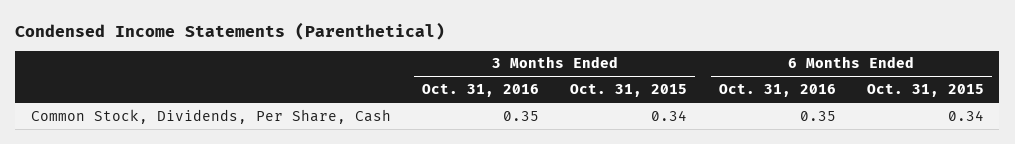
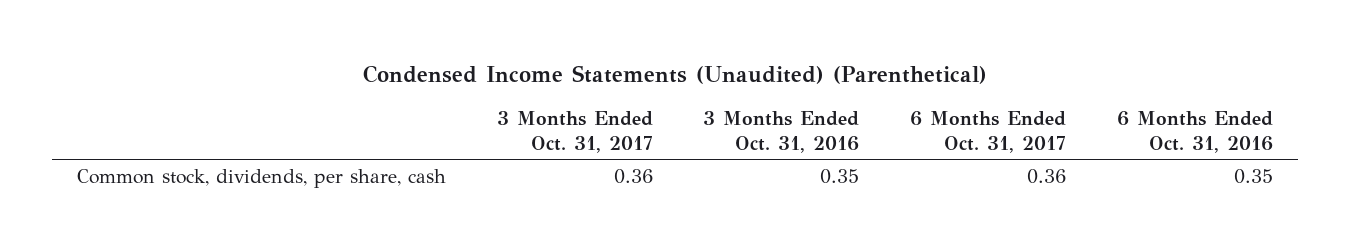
[15,21,446,40] Condensed Income Statements (Parenthetical) -> [362,64,987,84] Condensed Income Statements (Unaudited) (Parenthetical)
[570,84,688,98] Oct. 31, 2015 -> none
[866,84,984,98] Oct. 31, 2015 -> none
none -> [496,110,653,153] 3 Months Ended Oct. 31, 2017
none -> [909,110,1066,153] 6 Months Ended Oct. 31, 2017
[30,108,391,124] Common Stock, Dividends, Per Share, Cash -> [76,169,446,189] Common stock, dividends, per share, cash

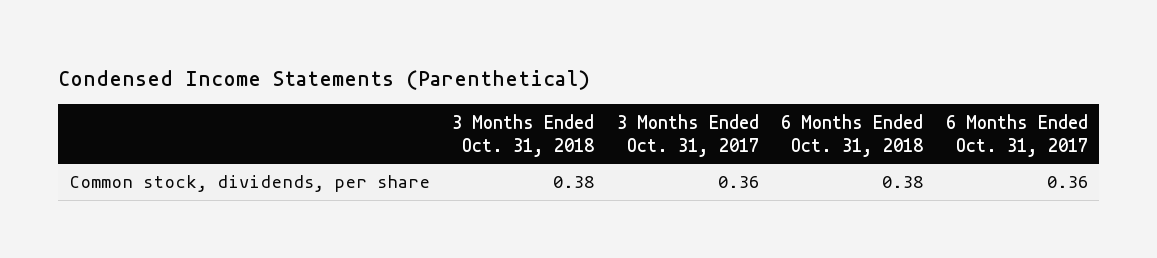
[362,64,987,84] Condensed Income Statements (Unaudited) (Parenthetical) -> [57,70,590,91] Condensed Income Statements (Parenthetical)
[703,110,860,153] 3 Months Ended Oct. 31, 2016 -> none
[1116,110,1273,153] 6 Months Ended Oct. 31, 2016 -> none
none -> [452,113,595,157] 3 Months Ended Oct. 31, 2018
none -> [781,113,924,157] 6 Months Ended Oct. 31, 2018
[76,169,446,189] Common stock, dividends, per share, cash -> [69,175,431,193] Common stock, dividends, per share

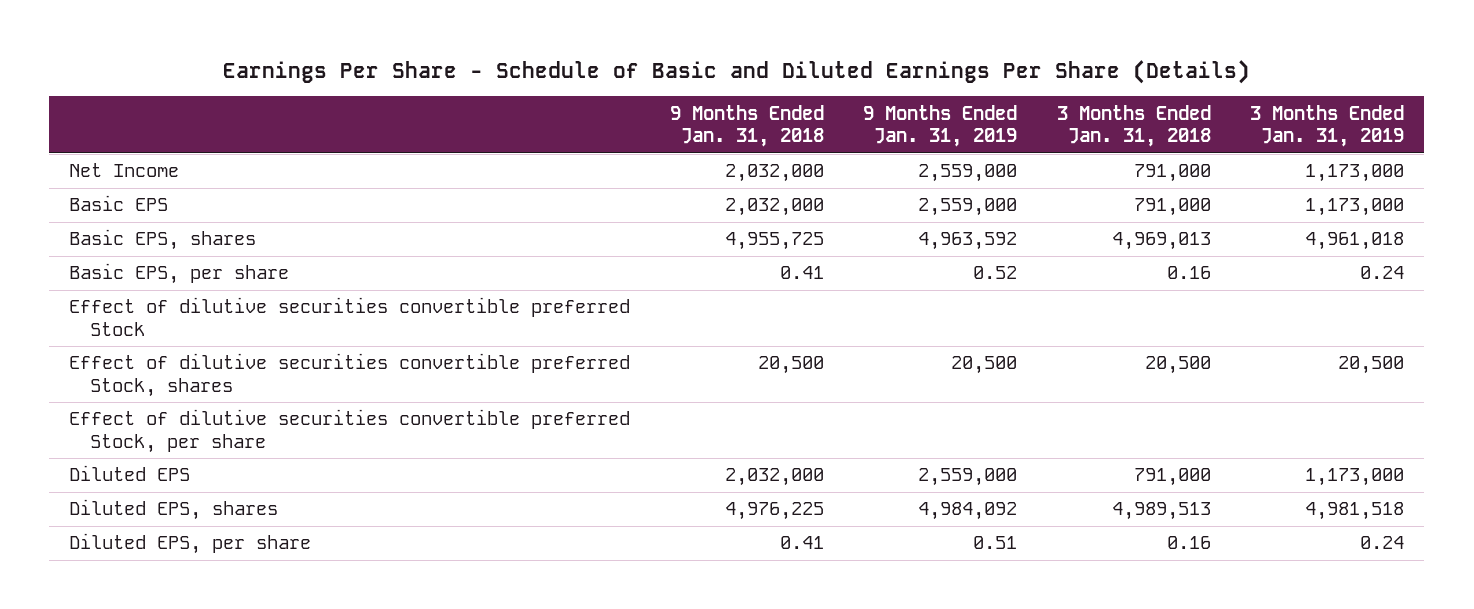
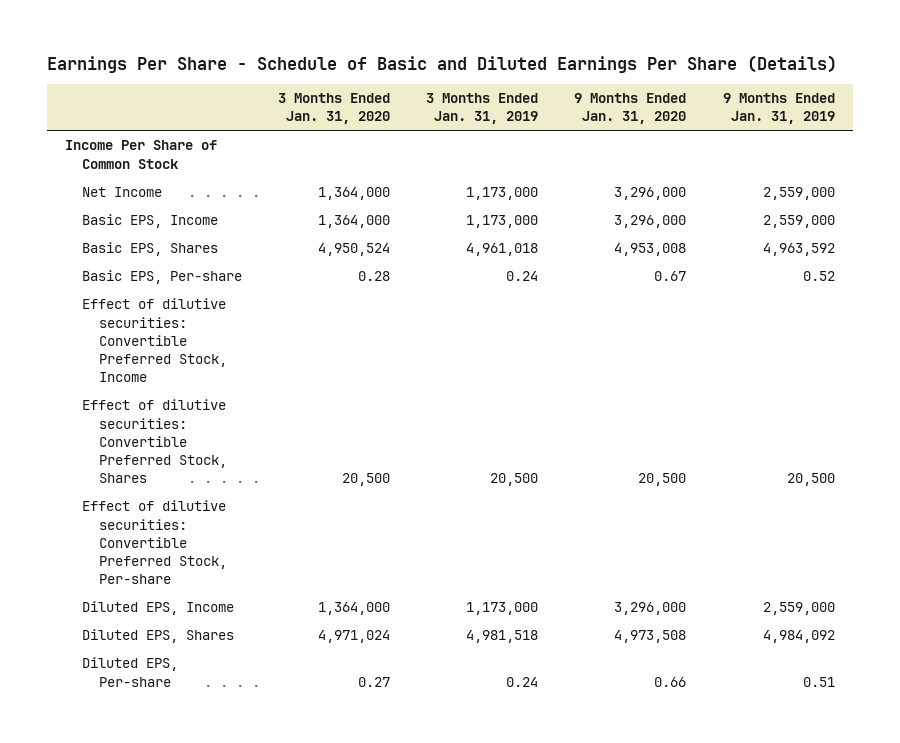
[669,104,824,147] 9 Months Ended Jan. 31, 2018 -> none
[1056,104,1211,147] 3 Months Ended Jan. 31, 2018 -> none
none -> [278,93,391,125] 3 Months Ended Jan. 31, 2020
none -> [574,93,687,125] 9 Months Ended Jan. 31, 2020
none -> [65,140,218,169] Income Per Share of Common Stock
[69,195,169,212] Basic EPS -> [82,214,219,229] Basic EPS, Income
[69,229,257,251] Basic EPS, shares -> [82,242,219,257] Basic EPS, Shares
[69,263,290,285] Basic EPS, per share -> [82,270,243,285] Basic EPS, Per-share
[69,297,631,336] Effect of dilutive securities convertible preferred Stock -> [82,298,227,383] Effect of dilutive securities: Convertible Preferred Stock, Income
[69,353,631,397] Effect of dilutive securities convertible preferred Stock, shares -> [82,399,227,484] Effect of dilutive securities: Convertible Preferred Stock, Shares
[69,409,631,453] Effect of dilutive securities convertible preferred Stock, per share -> [82,500,227,585] Effect of dilutive securities: Convertible Preferred Stock, Per-share
[69,465,191,482] Diluted EPS -> [82,601,235,616] Diluted EPS, Income
[69,499,279,521] Diluted EPS, shares -> [82,629,235,644] Diluted EPS, Shares
[69,533,312,555] Diluted EPS, per share -> [82,657,179,687] Diluted EPS, Per-share

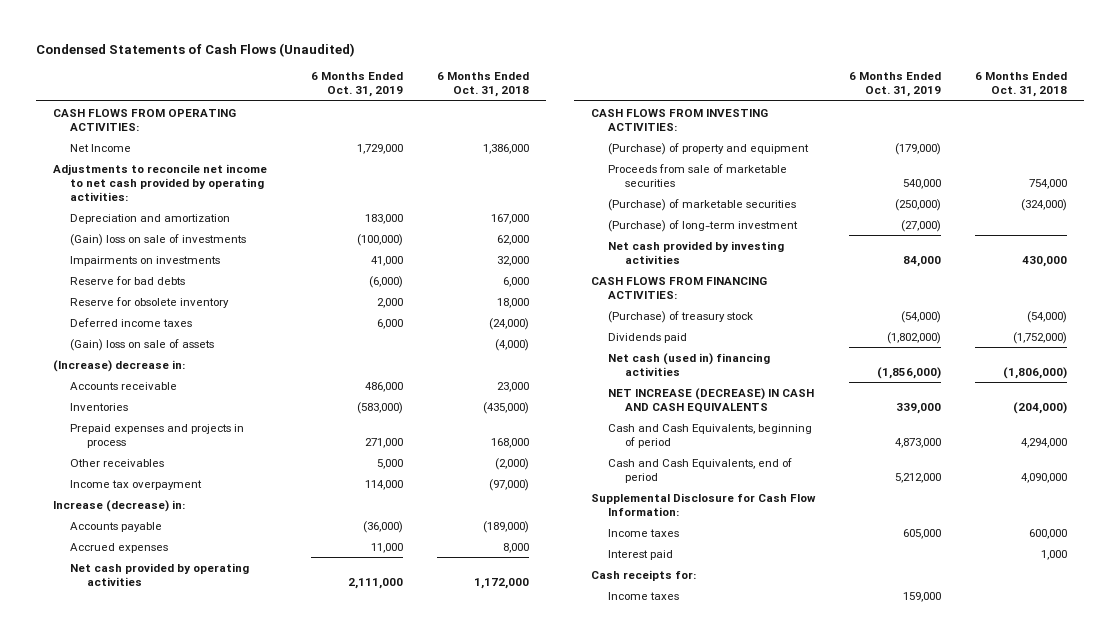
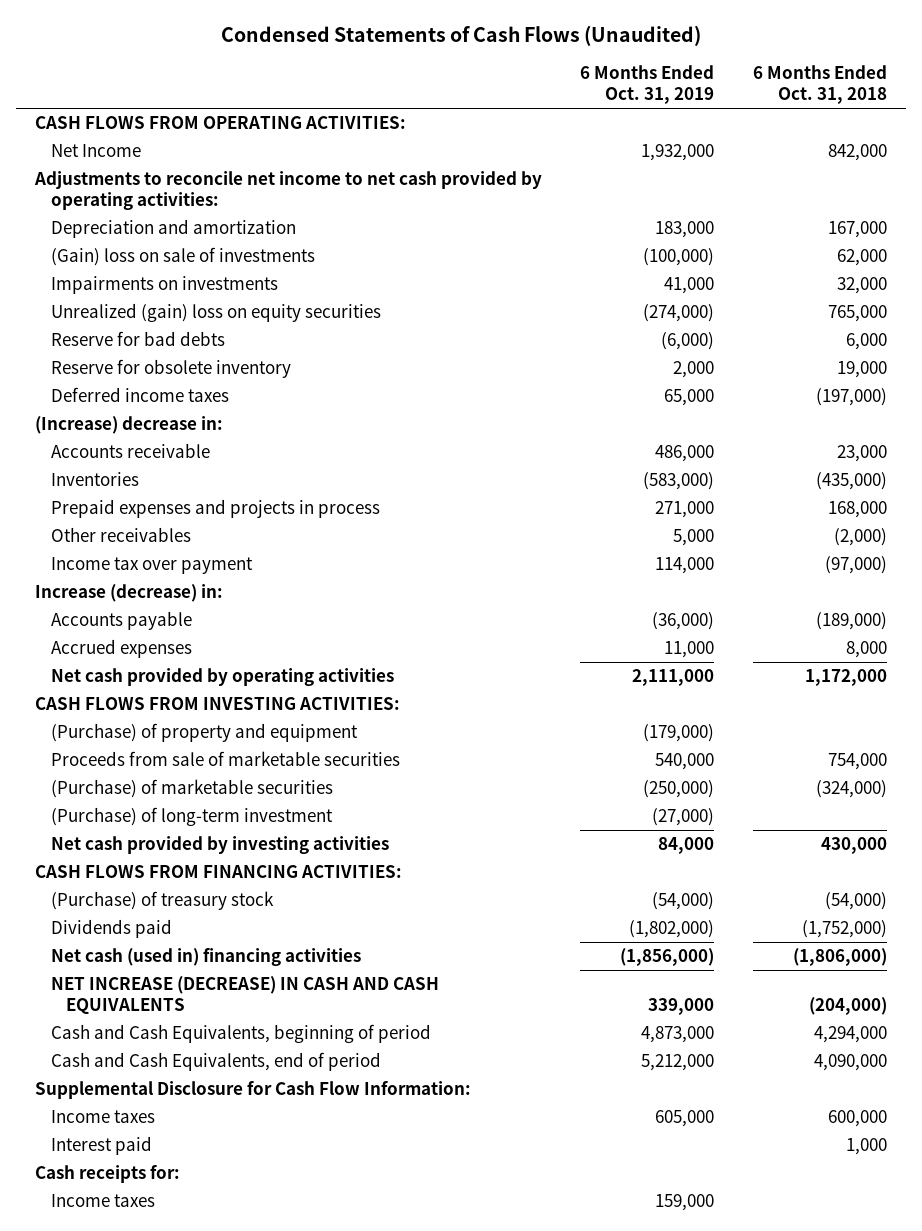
[356,143,403,154] 1,729,000 -> [641,144,715,162] 1,932,000
[482,143,529,154] 1,386,000 -> [827,144,887,162] 842,000
none -> [50,303,381,323] Unrealized (gain) loss on equity securities
[70,338,215,351] (Gain) loss on sale of assets -> none
[496,297,529,308] 18,000 -> [836,361,887,379] 19,000
[376,318,403,329] 6,000 -> [664,389,715,407] 65,000
[488,317,529,330] (24,000) -> [815,388,887,407] (197,000)
[70,479,203,490] Income tax overpayment -> [50,557,253,575] Income tax over payment

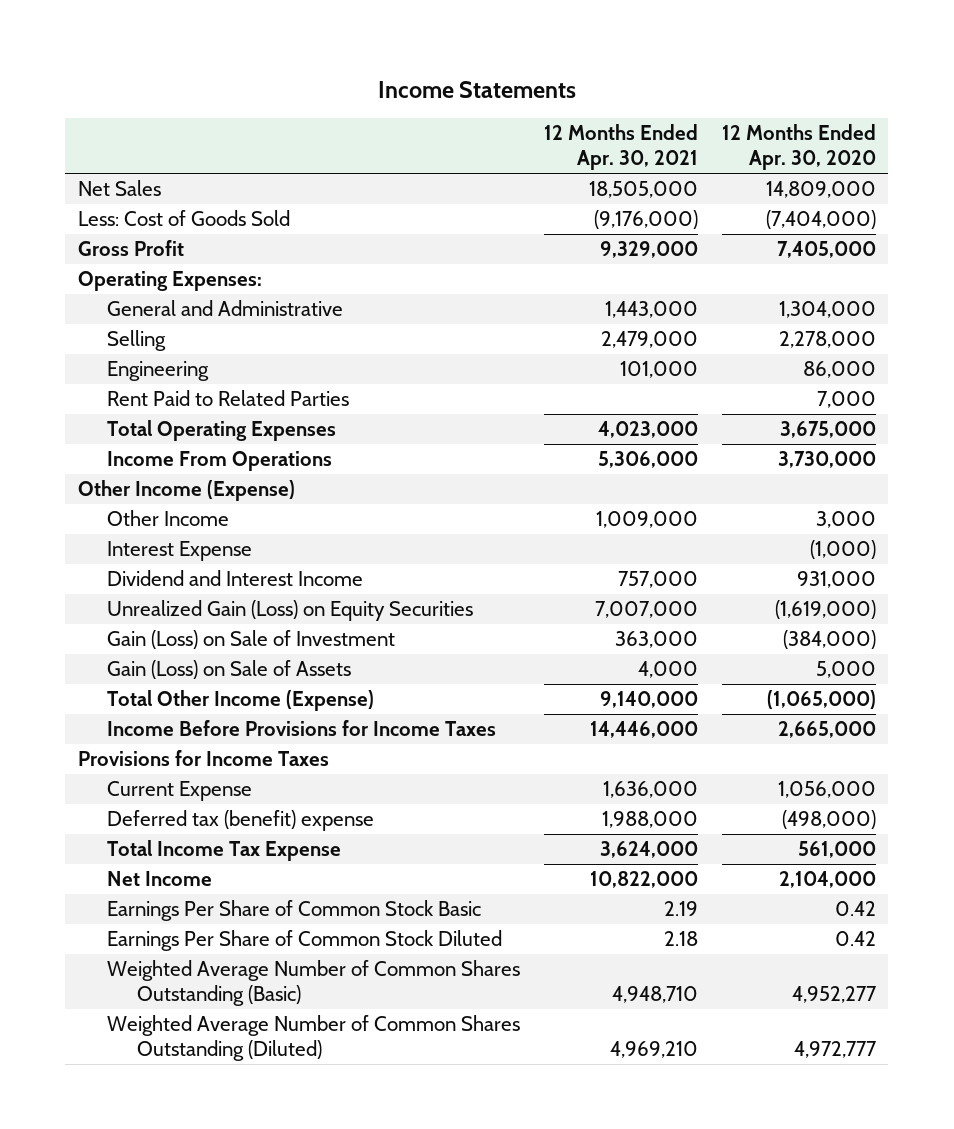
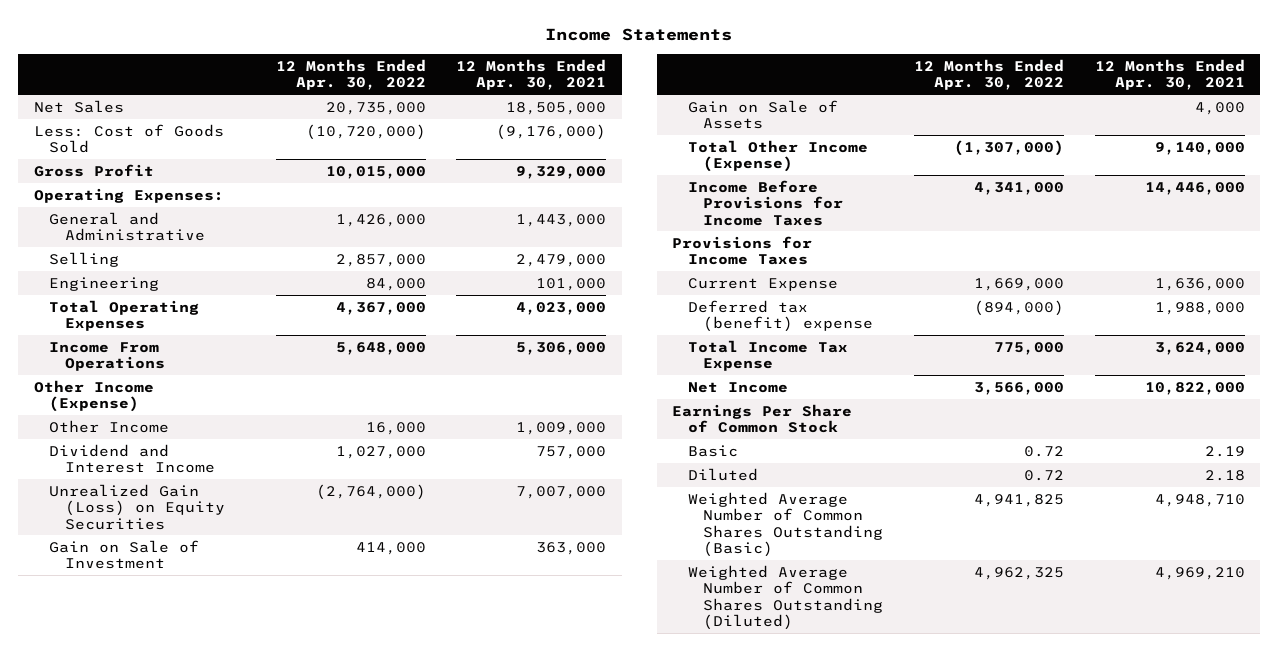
[722,124,877,171] 12 Months Ended Apr. 30, 2020 -> none
none -> [275,58,426,91] 12 Months Ended Apr. 30, 2022
[107,390,350,407] Rent Paid to Related Parties -> none
[107,541,253,562] Interest Expense -> none
[107,630,396,650] Gain (Loss) on Sale of Investment -> [49,539,200,570] Gain on Sale of Investment
[107,660,352,680] Gain (Loss) on Sale of Assets -> [687,99,838,130] Gain on Sale of Assets
none -> [671,403,852,434] Earnings Per Share of Common Stock
[107,900,482,922] Earnings Per Share of Common Stock Basic -> [687,444,738,457] Basic
[107,930,503,952] Earnings Per Share of Common Stock Diluted -> [687,467,758,481] Diluted

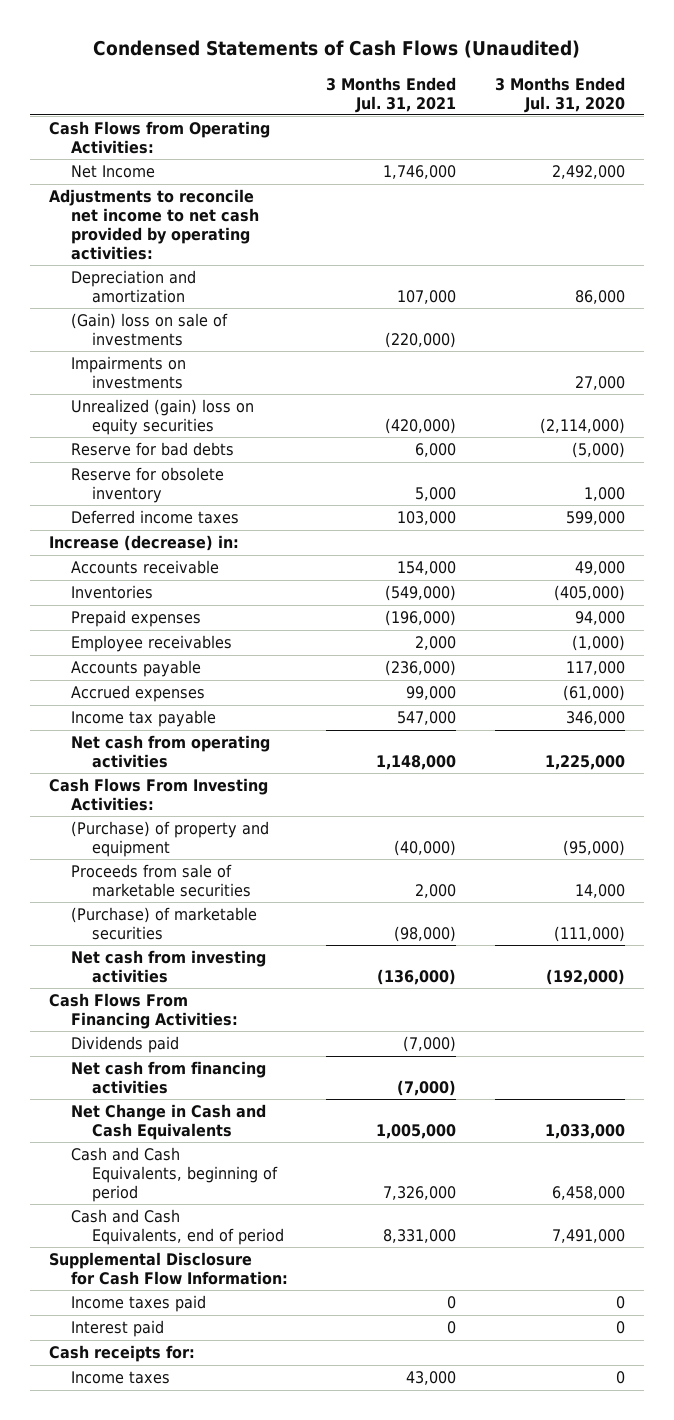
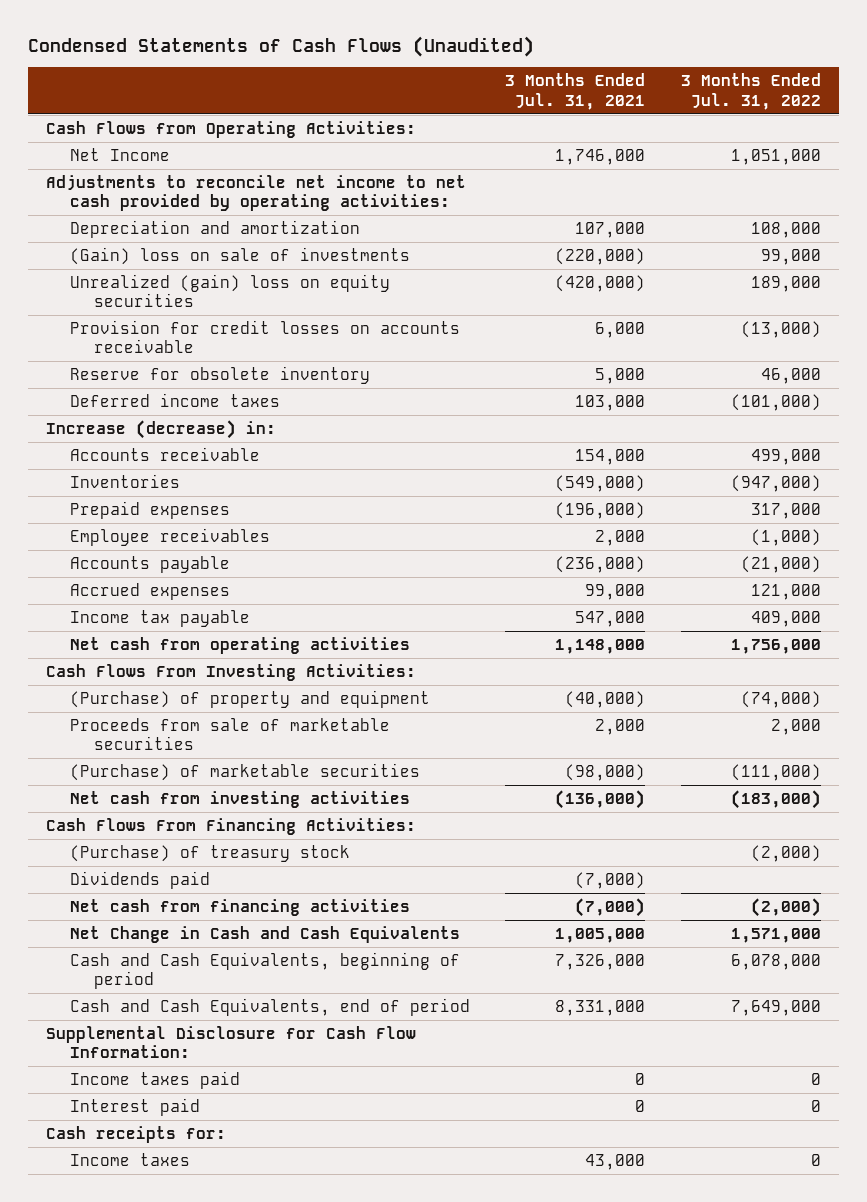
[494,76,625,113] 3 Months Ended Jul. 31, 2020 -> none
none -> [681,73,822,110] 3 Months Ended Jul. 31, 2022
[70,356,186,390] Impairments on investments -> none
[70,442,234,457] Reserve for bad debts -> none
none -> [69,320,460,354] Provision for credit losses on accounts receivable
none -> [69,845,350,863] (Purchase) of treasury stock

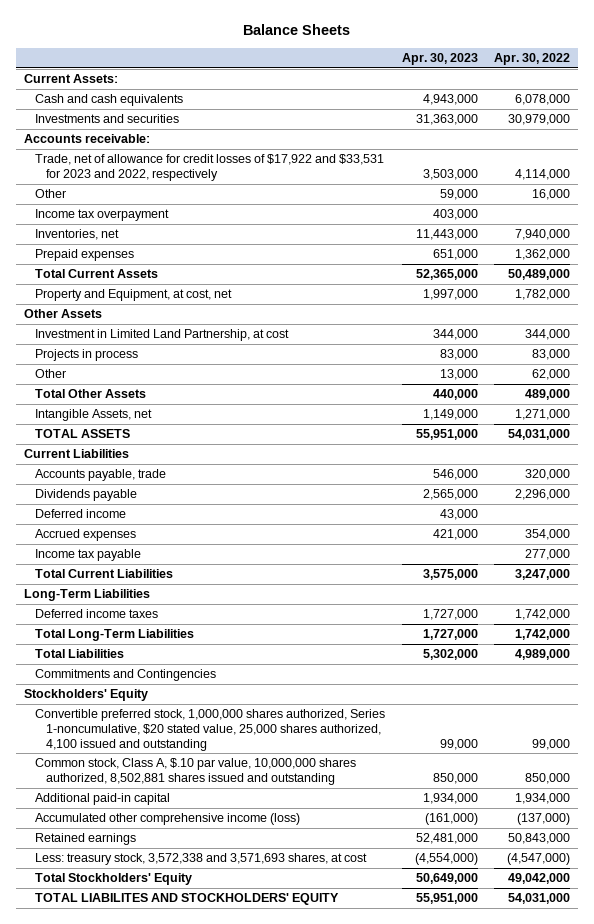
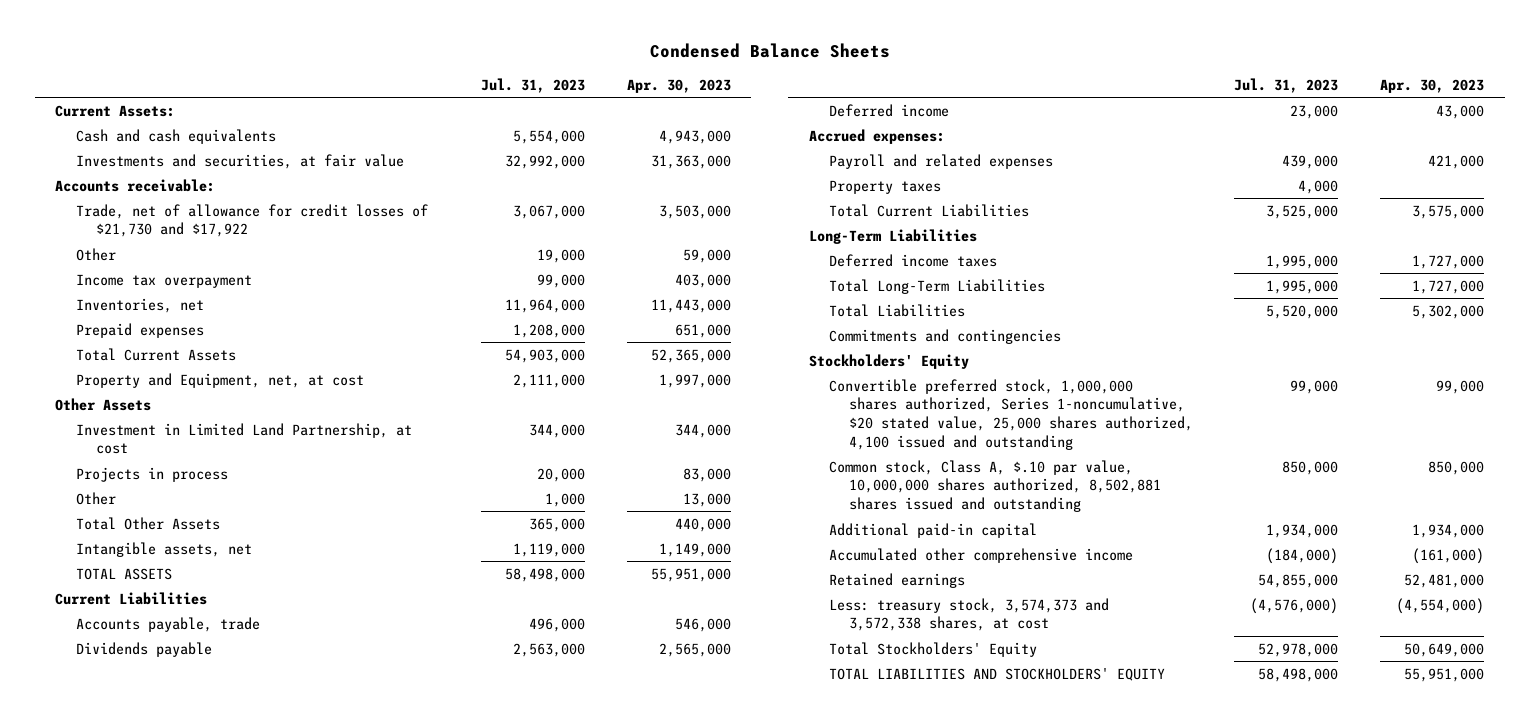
[243,24,351,36] Balance Sheets -> [649,43,890,59] Condensed Balance Sheets
[494,53,571,66] Apr. 30, 2022 -> none
none -> [481,77,586,93] Jul. 31, 2023
[35,114,180,124] Investments and securities -> [75,153,404,169] Investments and securities, at fair value
[35,154,385,181] Trade, net of allowance for credit losses of $17,922 and $33,531 for 2023 and 2022, respectively -> [75,203,428,238] Trade, net of allowance for credit losses of $21,730 and $17,922
[35,289,233,302] Property and Equipment, at cost, net -> [75,372,364,388] Property and Equipment, net, at cost
[35,409,153,422] Intangible Assets, net -> [75,541,252,557] Intangible assets, net
[35,549,142,562] Income tax payable -> none
none -> [808,128,945,144] Accrued expenses:
[35,529,137,542] Accrued expenses -> [828,153,1053,169] Payroll and related expenses
none -> [828,179,941,194] Property taxes
[35,669,217,682] Commitments and Contingencies -> [828,328,1061,344] Commitments and contingencies
[35,813,301,826] Accumulated other comprehensive income (loss) -> [828,547,1133,563] Accumulated other comprehensive income
[35,853,368,866] Less: treasury stock, 3,572,338 and 3,571,693 shares, at cost -> [828,597,1109,632] Less: treasury stock, 3,574,373 and 3,572,338 shares, at cost
[35,893,340,906] TOTAL LIABILITES AND STOCKHOLDERS' EQUITY -> [828,667,1165,681] TOTAL LIABILITIES AND STOCKHOLDERS' EQUITY

